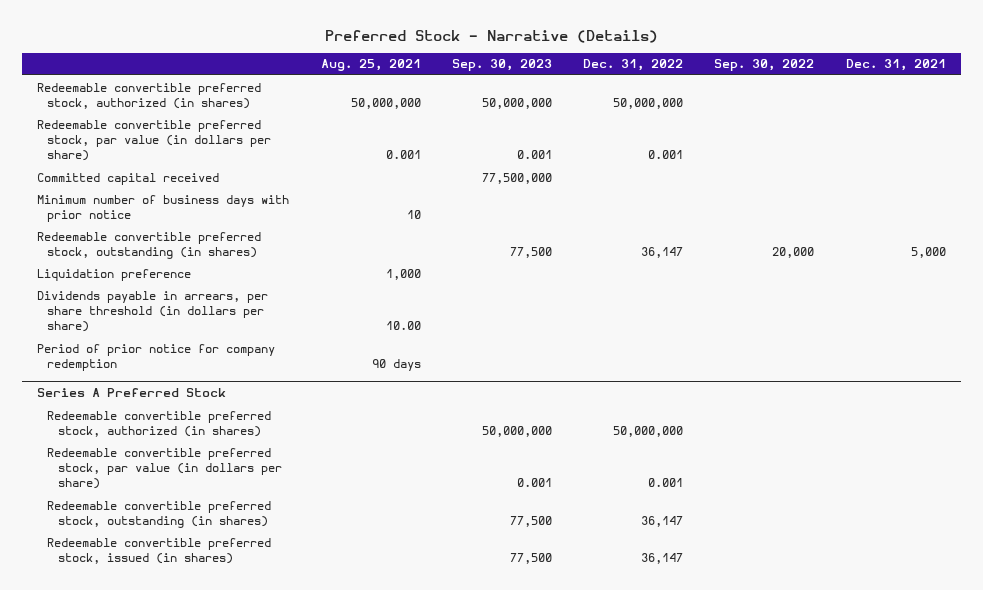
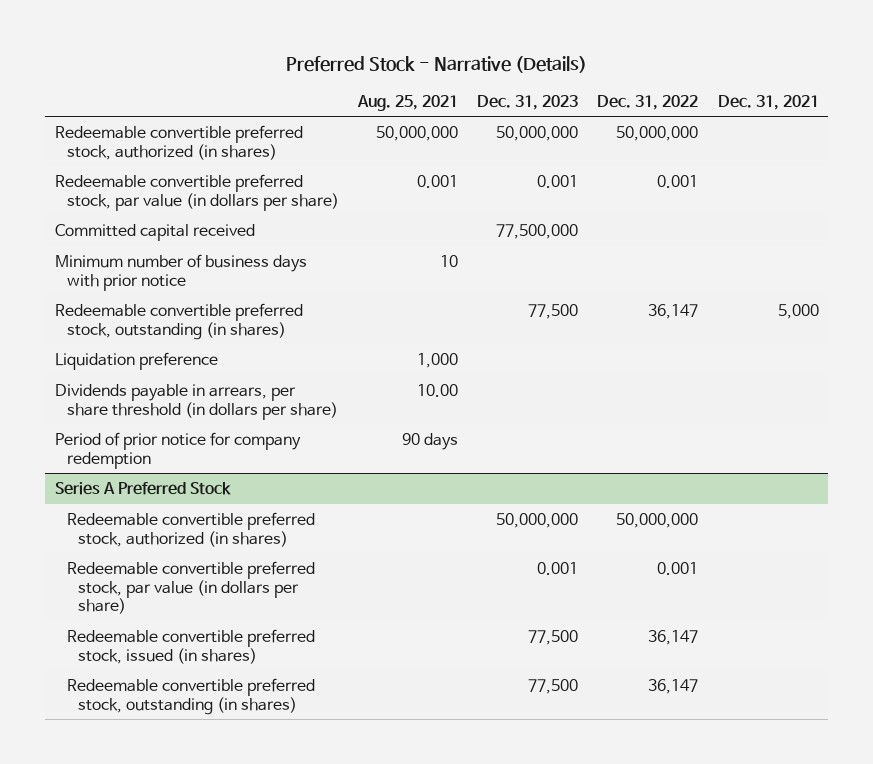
[451,59,552,72] Sep. 30, 2023 -> none
[714,59,815,72] Sep. 30, 2022 -> none
none -> [477,94,579,110] Dec. 31, 2023
[47,500,272,528] Redeemable convertible preferred stock, outstanding (in shares) -> [66,678,315,715] Redeemable convertible preferred stock, outstanding (in shares)

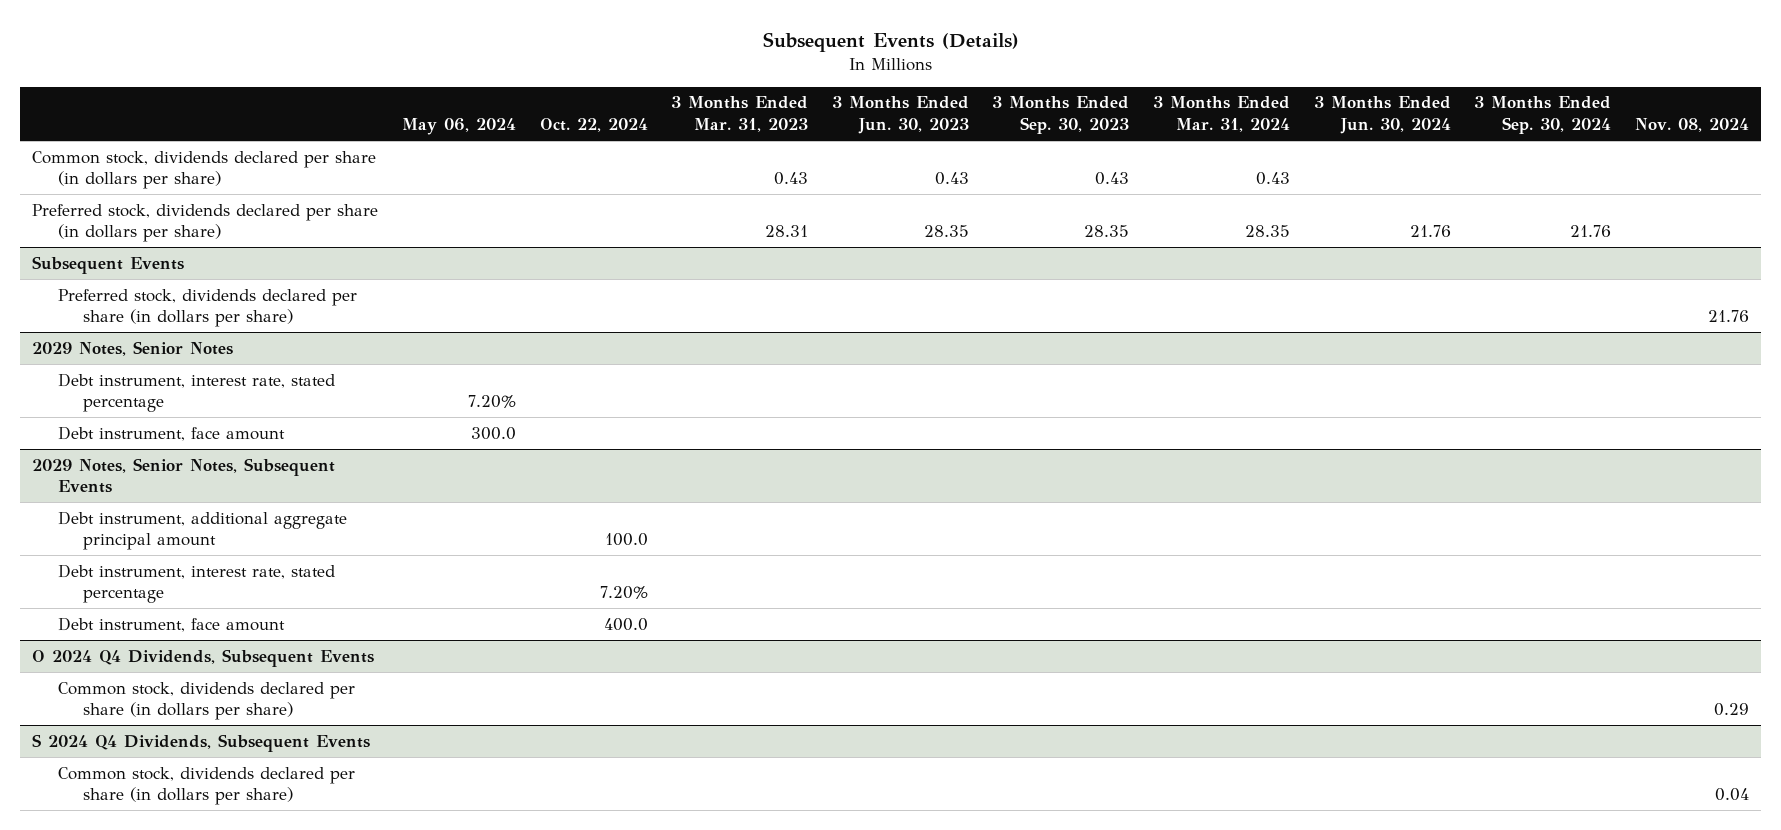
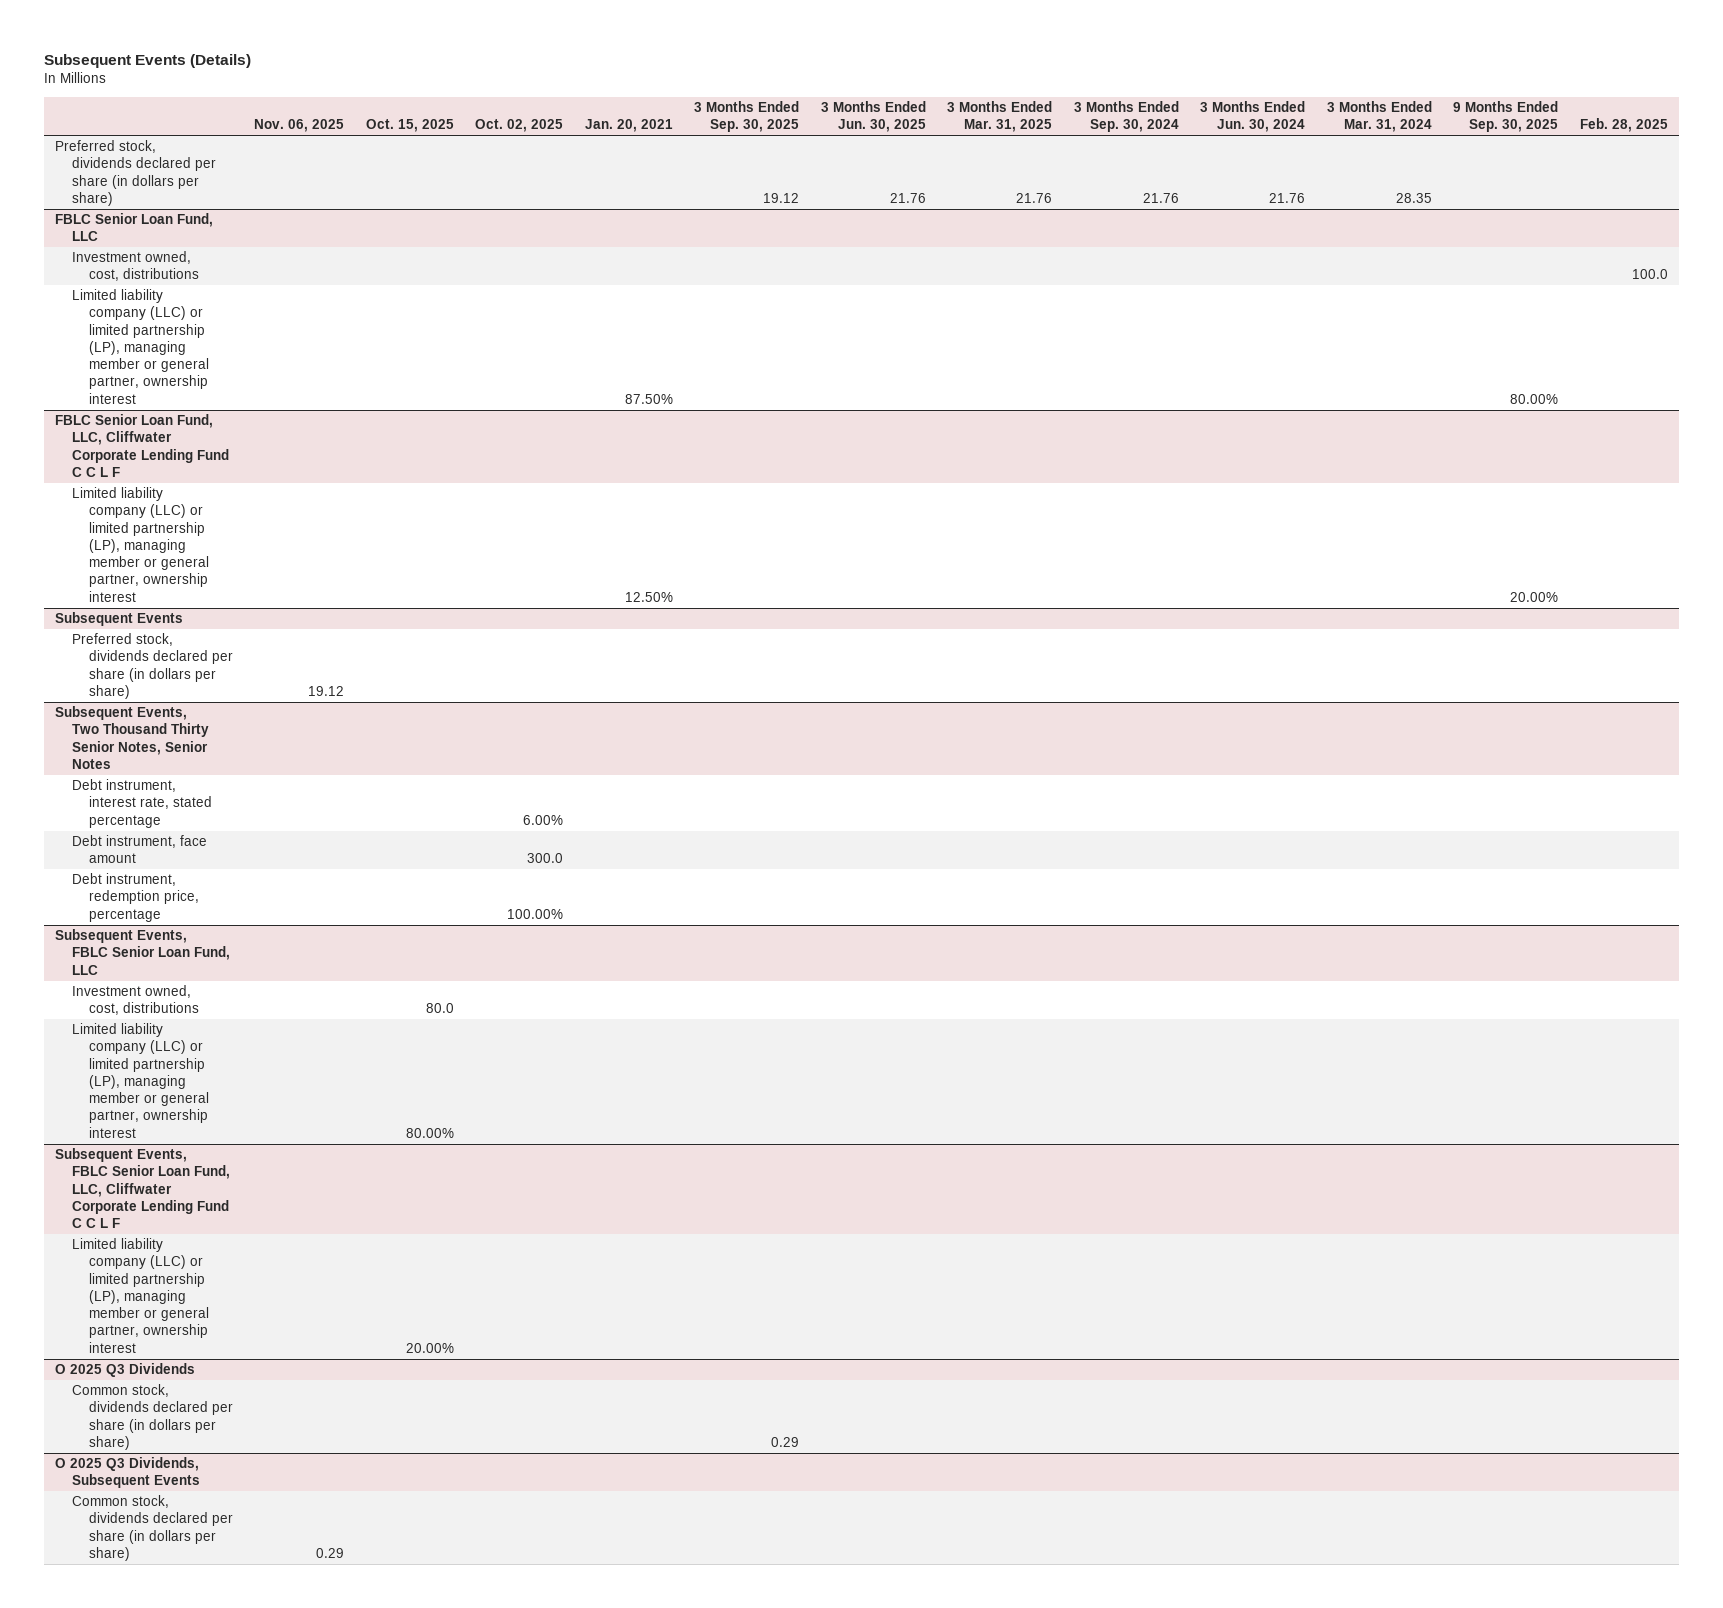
[401,118,516,136] May 06, 2024 -> none
[539,118,648,133] Oct. 22, 2024 -> none
[671,96,809,133] 3 Months Ended Mar. 31, 2023 -> none
[831,96,969,135] 3 Months Ended Jun. 30, 2023 -> none
[992,96,1130,135] 3 Months Ended Sep. 30, 2023 -> none
[1634,118,1749,133] Nov. 08, 2024 -> none
none -> [254,119,345,133] Nov. 06, 2025
none -> [365,119,454,133] Oct. 15, 2025
none -> [475,119,564,133] Oct. 02, 2025
none -> [584,119,673,133] Jan. 20, 2021
none -> [694,101,800,133] 3 Months Ended Sep. 30, 2025
none -> [820,101,926,133] 3 Months Ended Jun. 30, 2025
none -> [947,101,1053,133] 3 Months Ended Mar. 31, 2025
none -> [1453,101,1559,133] 9 Months Ended Sep. 30, 2025
none -> [1580,118,1669,133] Feb. 28, 2025
[32,150,377,190] Common stock, dividends declared per share (in dollars per share) -> none
none -> [55,213,214,242] FBLC Senior Loan Fund, LLC
none -> [71,251,199,282] Investment owned, cost, distributions
none -> [71,289,209,404] Limited liability company (LLC) or limited partnership (LP), managing member or general partner, ownership interest
none -> [55,414,229,477] FBLC Senior Loan Fund, LLC, Cliffwater Corporate Lending Fund C C L F
none -> [71,487,209,602] Limited liability company (LLC) or limited partnership (LP), managing member or general partner, ownership interest
[32,340,234,356] 2029 Notes, Senior Notes -> none
[57,372,335,413] Debt instrument, interest rate, stated percentage -> none
[57,425,285,441] Debt instrument, face amount -> none
[57,510,347,551] Debt instrument, additional aggregate principal amount -> none
[32,457,336,494] 2029 Notes, Senior Notes, Subsequent Events -> [55,706,209,769] Subsequent Events, Two Thousand Thirty Senior Notes, Senior Notes
none -> [71,873,199,922] Debt instrument, redemption price, percentage
none -> [55,929,230,975] Subsequent Events, FBLC Senior Loan Fund, LLC
none -> [71,985,199,1016] Investment owned, cost, distributions
none -> [71,1023,209,1138] Limited liability company (LLC) or limited partnership (LP), managing member or general partner, ownership interest
none -> [55,1148,230,1229] Subsequent Events, FBLC Senior Loan Fund, LLC, Cliffwater Corporate Lending Fund C C L F
none -> [71,1238,209,1353] Limited liability company (LLC) or limited partnership (LP), managing member or general partner, ownership interest
none -> [55,1363,196,1378] O 2025 Q3 Dividends
none -> [71,1384,233,1450] Common stock, dividends declared per share (in dollars per share)
[32,648,375,667] O 2024 Q4 Dividends, Subsequent Events -> [55,1457,200,1489] O 2025 Q3 Dividends, Subsequent Events
[32,733,371,752] S 2024 Q4 Dividends, Subsequent Events -> none
[57,766,355,806] Common stock, dividends declared per share (in dollars per share) -> none

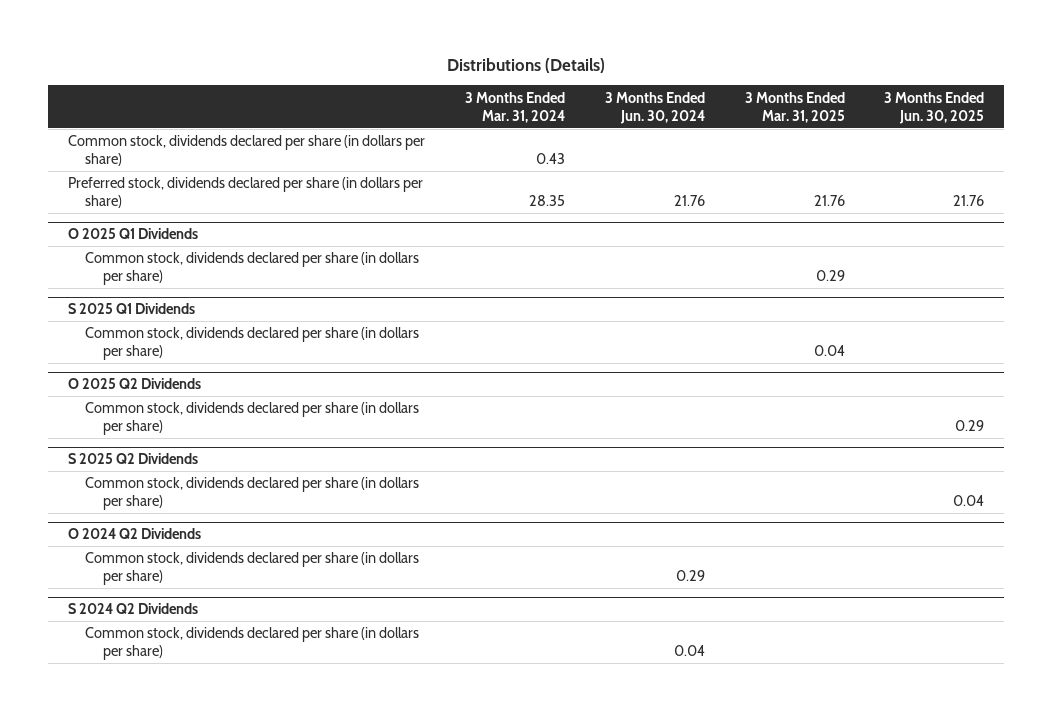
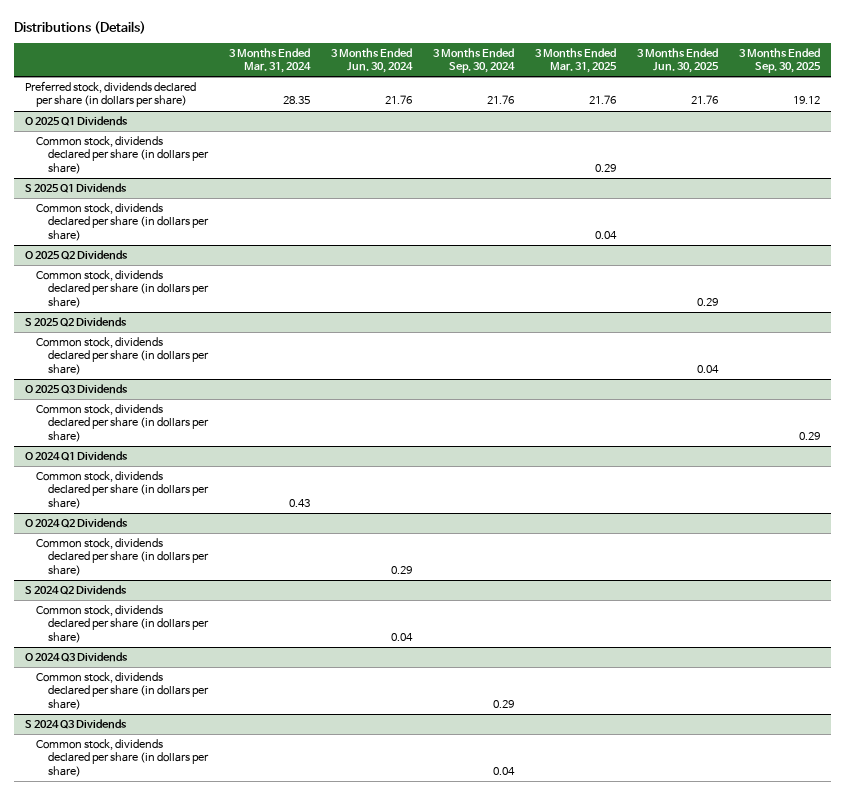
none -> [433,48,516,74] 3 Months Ended Sep. 30, 2024
none -> [739,48,822,74] 3 Months Ended Sep. 30, 2025
[68,135,426,167] Common stock, dividends declared per share (in dollars per share) -> none
none -> [24,384,128,395] O 2025 Q3 Dividends
none -> [36,404,209,442] Common stock, dividends declared per share (in dollars per share)
none -> [24,451,128,462] O 2024 Q1 Dividends
none -> [36,471,209,509] Common stock, dividends declared per share (in dollars per share)
none -> [24,652,128,663] O 2024 Q3 Dividends
none -> [36,672,209,710] Common stock, dividends declared per share (in dollars per share)
none -> [24,719,127,730] S 2024 Q3 Dividends
none -> [36,739,209,777] Common stock, dividends declared per share (in dollars per share)

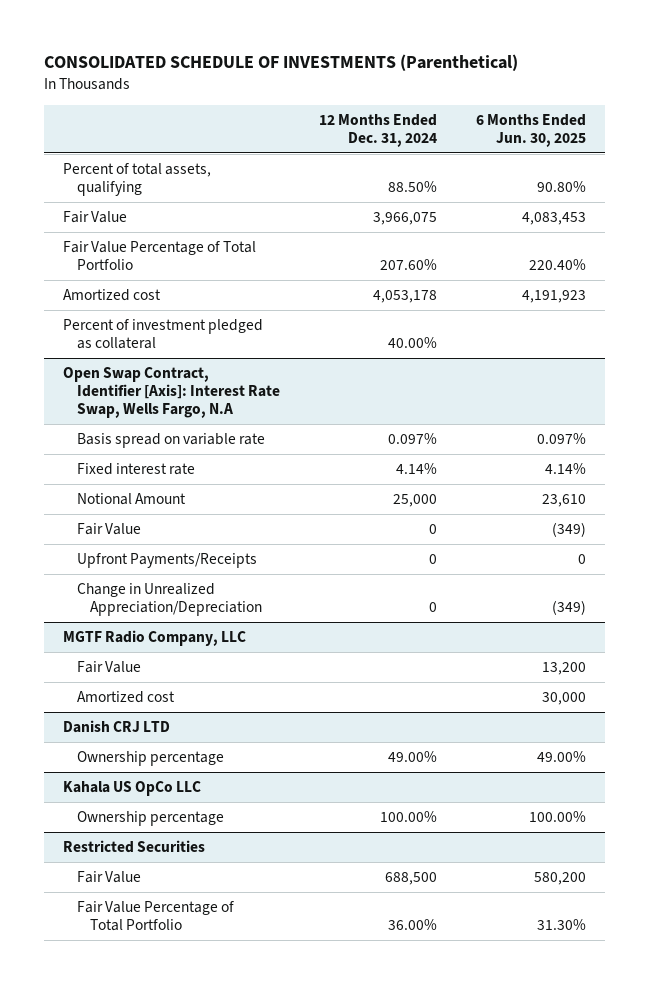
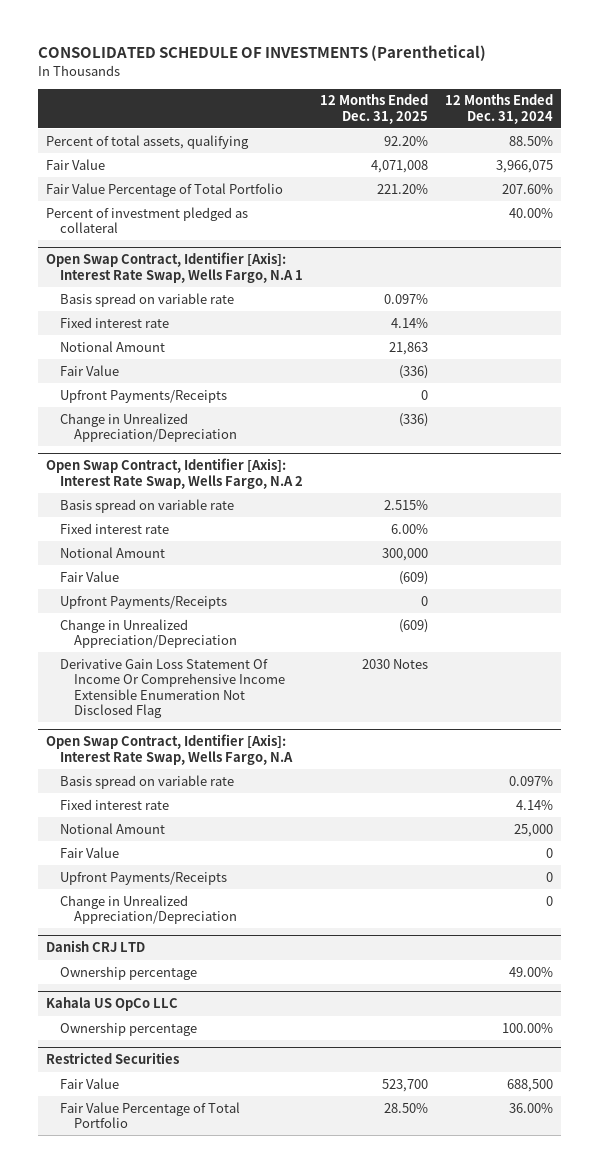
[475,113,586,147] 6 Months Ended Jun. 30, 2025 -> none
none -> [320,94,429,124] 12 Months Ended Dec. 31, 2025
[63,289,162,302] Amortized cost -> none
none -> [46,252,304,283] Open Swap Contract, Identifier [Axis]: Interest Rate Swap, Wells Fargo, N.A 1
none -> [60,292,235,307] Basis spread on variable rate
none -> [60,316,170,328] Fixed interest rate
none -> [60,340,166,352] Notional Amount
none -> [60,364,120,376] Fair Value
none -> [60,389,228,403] Upfront Payments/Receipts
none -> [60,412,238,443] Change in Unrealized Appreciation/Depreciation
none -> [46,458,304,489] Open Swap Contract, Identifier [Axis]: Interest Rate Swap, Wells Fargo, N.A 2
none -> [60,498,235,513] Basis spread on variable rate
none -> [60,522,170,534] Fixed interest rate
none -> [60,546,166,558] Notional Amount
none -> [60,570,120,582] Fair Value
none -> [60,595,228,609] Upfront Payments/Receipts
none -> [60,618,238,649] Change in Unrealized Appreciation/Depreciation
none -> [60,658,286,718] Derivative Gain Loss Statement Of Income Or Comprehensive Income Extensible Enumeration Not Disclosed Flag
[63,630,247,647] MGTF Radio Company, LLC -> none
[76,661,141,674] Fair Value -> none
[76,691,175,704] Amortized cost -> none

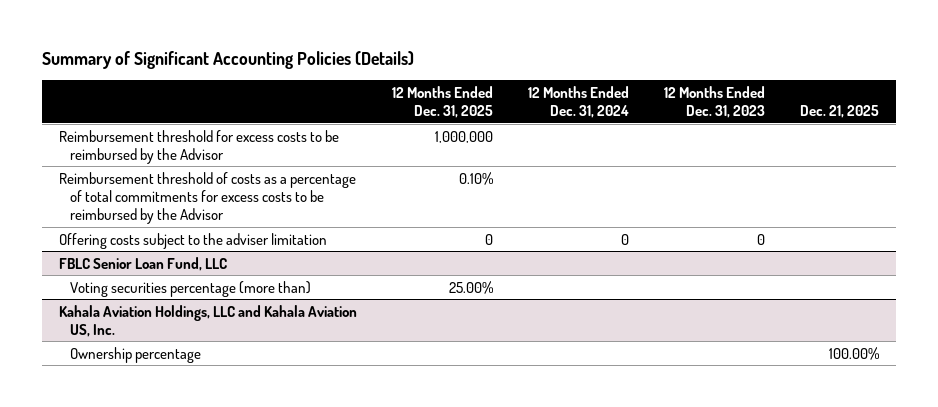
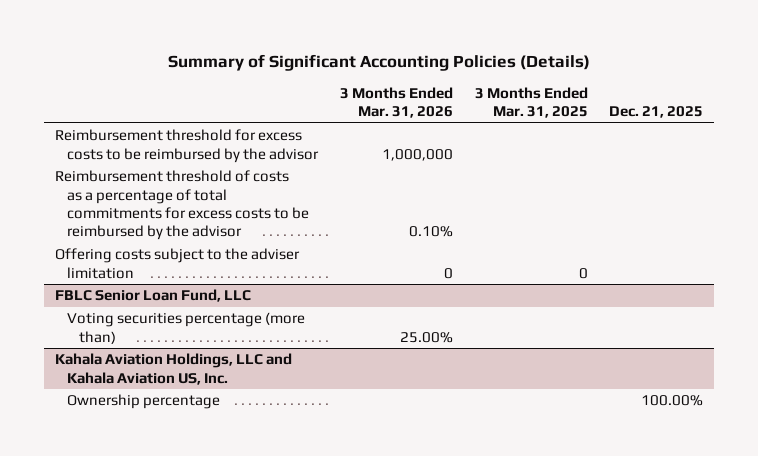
[391,85,493,118] 12 Months Ended Dec. 31, 2025 -> none
[527,85,629,118] 12 Months Ended Dec. 31, 2024 -> none
[663,85,765,118] 12 Months Ended Dec. 31, 2023 -> none
none -> [339,86,453,119] 3 Months Ended Mar. 31, 2026
none -> [474,86,588,119] 3 Months Ended Mar. 31, 2025
[59,129,340,164] Reimbursement threshold for excess costs to be reimbursed by the Advisor -> [54,129,319,163] Reimbursement threshold for excess costs to be reimbursed by the advisor
[59,171,357,225] Reimbursement threshold of costs as a percentage of total commitments for excess costs to be reimbursed by the Advisor -> [54,170,309,241] Reimbursement threshold of costs as a percentage of total commitments for excess costs to be reimbursed by the advisor

